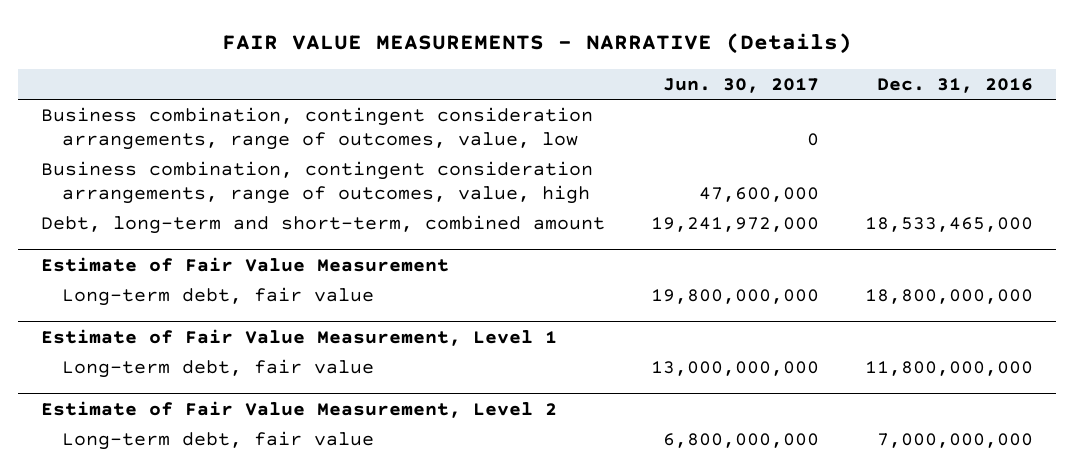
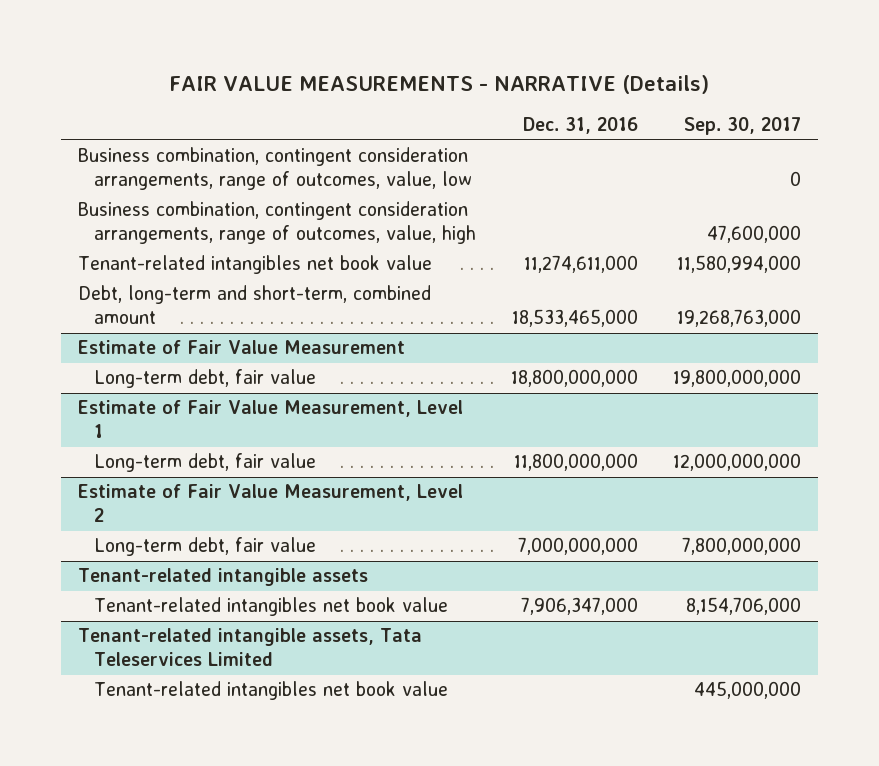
[662,77,819,93] Jun. 30, 2017 -> none
none -> [683,117,801,136] Sep. 30, 2017
none -> [78,255,433,275] Tenant-related intangibles net book value
none -> [78,568,369,587] Tenant-related intangible assets
none -> [94,597,449,617] Tenant-related intangibles net book value
none -> [78,628,423,667] Tenant-related intangible assets, Tata Teleservices Limited
none -> [94,681,449,701] Tenant-related intangibles net book value

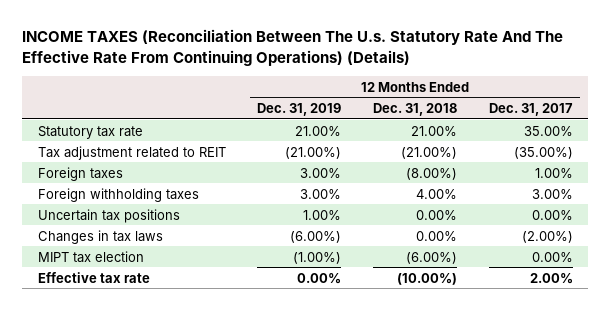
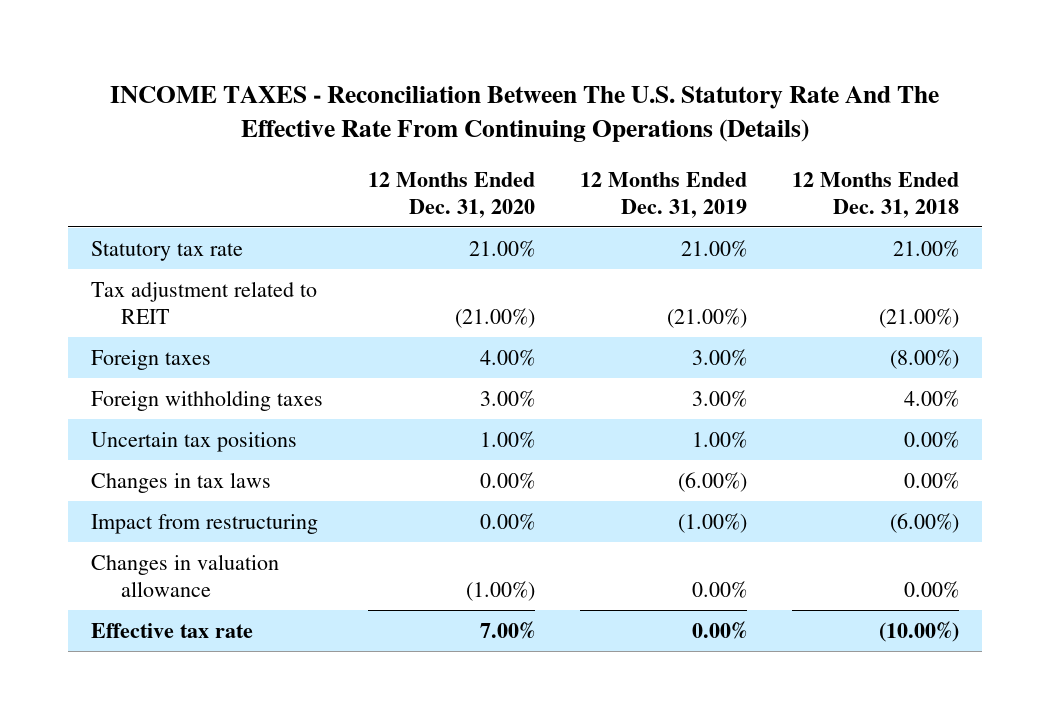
[22,29,564,66] INCOME TAXES (Reconciliation Between The U.s. Statutory Rate And The Effective Rate From Continuing Operations) (Details) -> [109,85,939,142] INCOME TAXES - Reconciliation Between The U.S. Statutory Rate And The Effective Rate From Continuing Operations (Details)
[488,102,573,116] Dec. 31, 2017 -> none
none -> [367,171,535,218] 12 Months Ended Dec. 31, 2020
[37,250,144,263] MIPT tax election -> [90,513,318,534] Impact from restructuring
none -> [90,553,279,597] Changes in valuation allowance

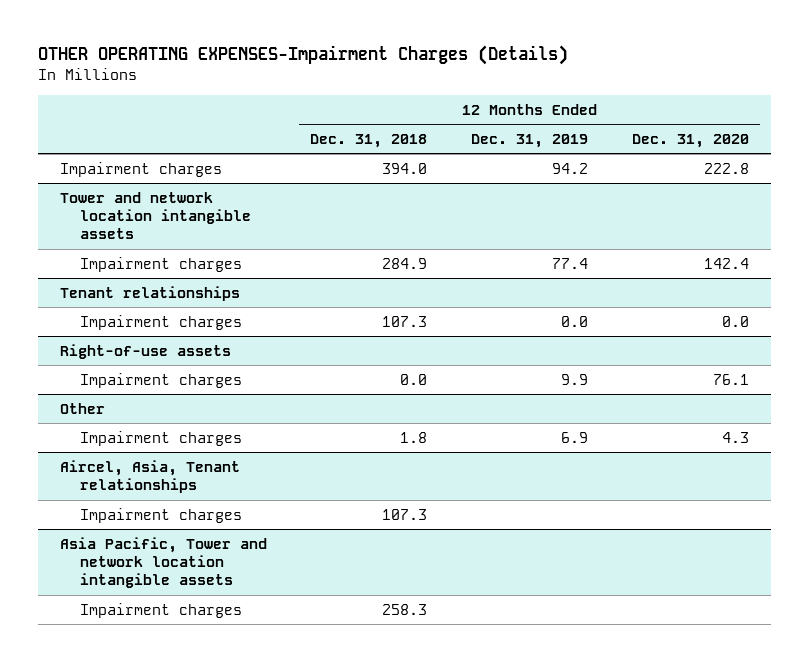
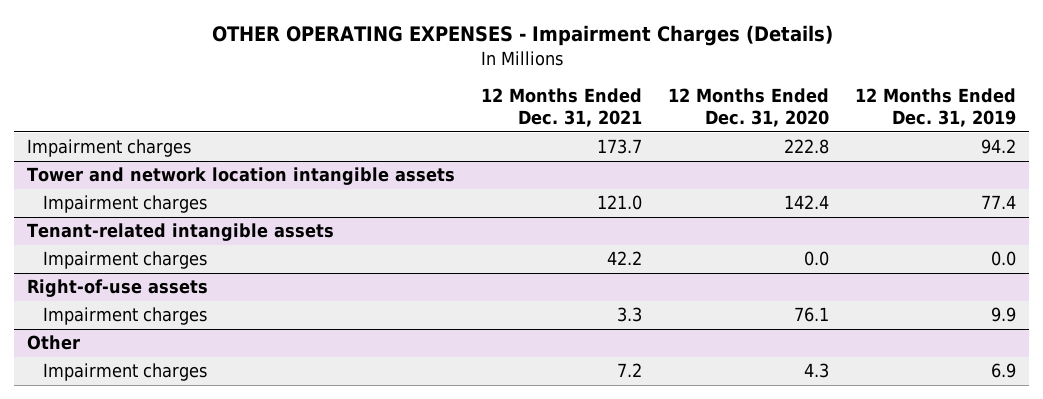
[37,45,568,66] OTHER OPERATING EXPENSES-Impairment Charges (Details) -> [211,25,833,47] OTHER OPERATING EXPENSES - Impairment Charges (Details)
[310,133,428,148] Dec. 31, 2018 -> none
none -> [481,88,643,127] 12 Months Ended Dec. 31, 2021
[59,285,240,301] Tenant relationships -> [27,223,335,242] Tenant-related intangible assets
[59,459,240,494] Aircel, Asia, Tenant relationships -> none
[79,507,242,523] Impairment charges -> none
[59,536,267,589] Asia Pacific, Tower and network location intangible assets -> none
[79,602,242,618] Impairment charges -> none

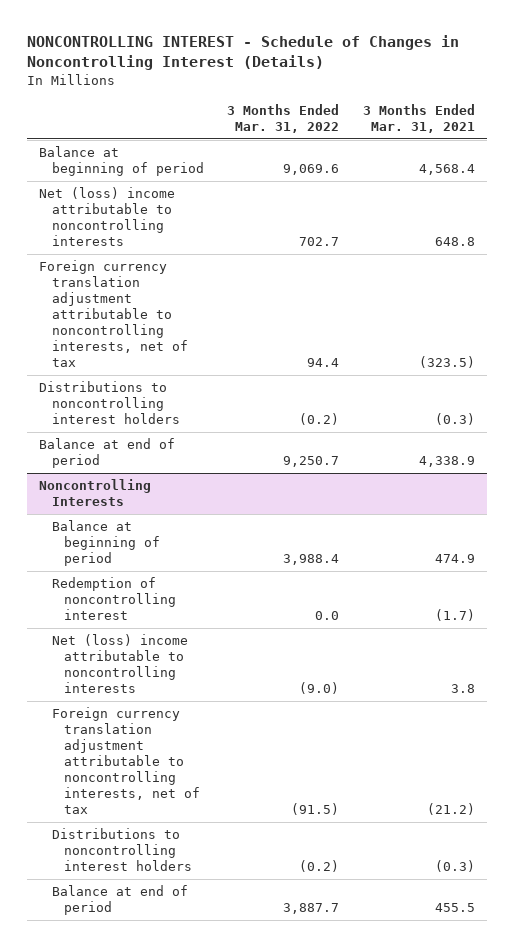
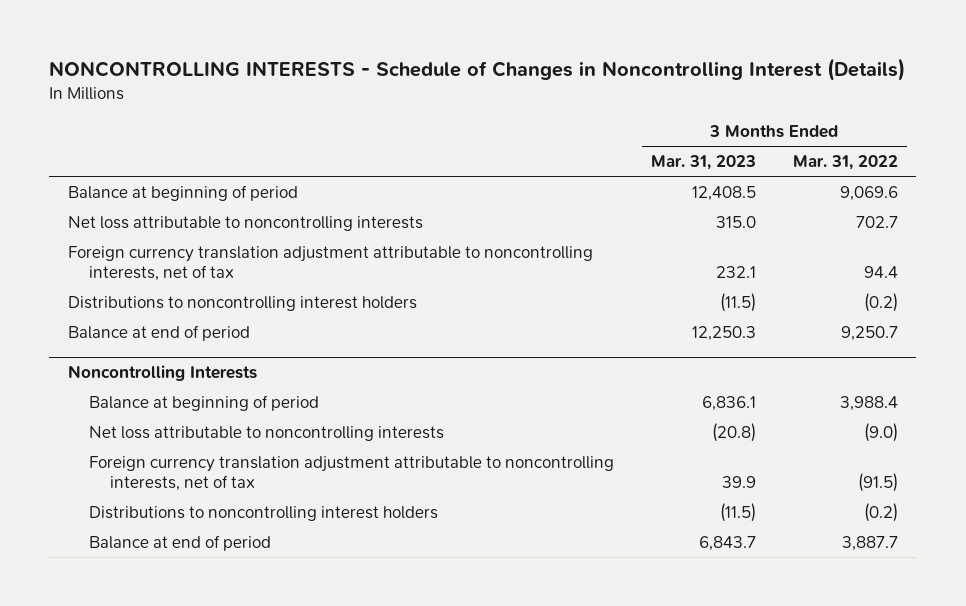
[27,35,460,71] NONCONTROLLING INTEREST - Schedule of Changes in Noncontrolling Interest (Details) -> [49,57,906,81] NONCONTROLLING INTERESTS - Schedule of Changes in Noncontrolling Interest (Details)
[363,103,476,133] 3 Months Ended Mar. 31, 2021 -> none
none -> [650,155,756,171] Mar. 31, 2023
[39,187,176,247] Net (loss) income attributable to noncontrolling interests -> [67,215,423,231] Net loss attributable to noncontrolling interests
[51,577,176,621] Redemption of noncontrolling interest -> none
[51,634,188,694] Net (loss) income attributable to noncontrolling interests -> [88,425,444,441] Net loss attributable to noncontrolling interests

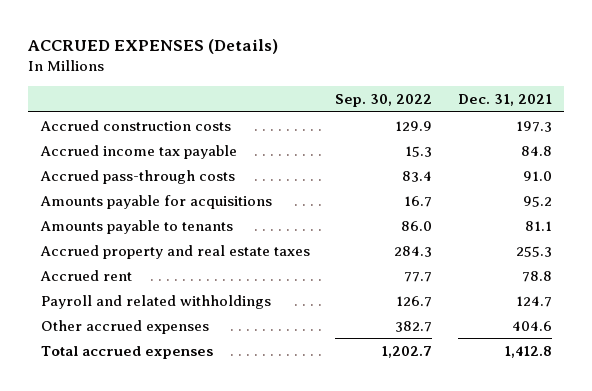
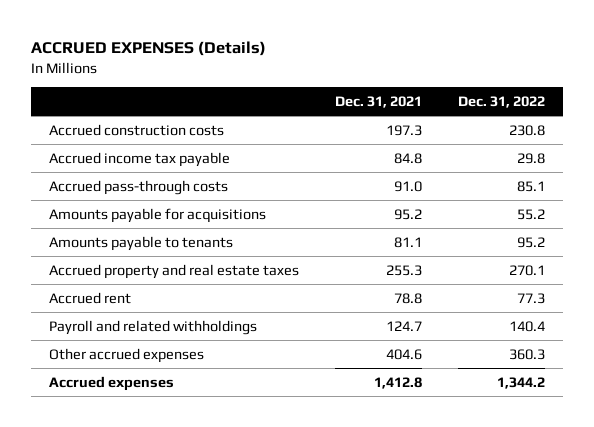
[335,93,433,107] Sep. 30, 2022 -> none
none -> [458,96,546,109] Dec. 31, 2022
[40,345,213,359] Total accrued expenses -> [49,375,175,391] Accrued expenses

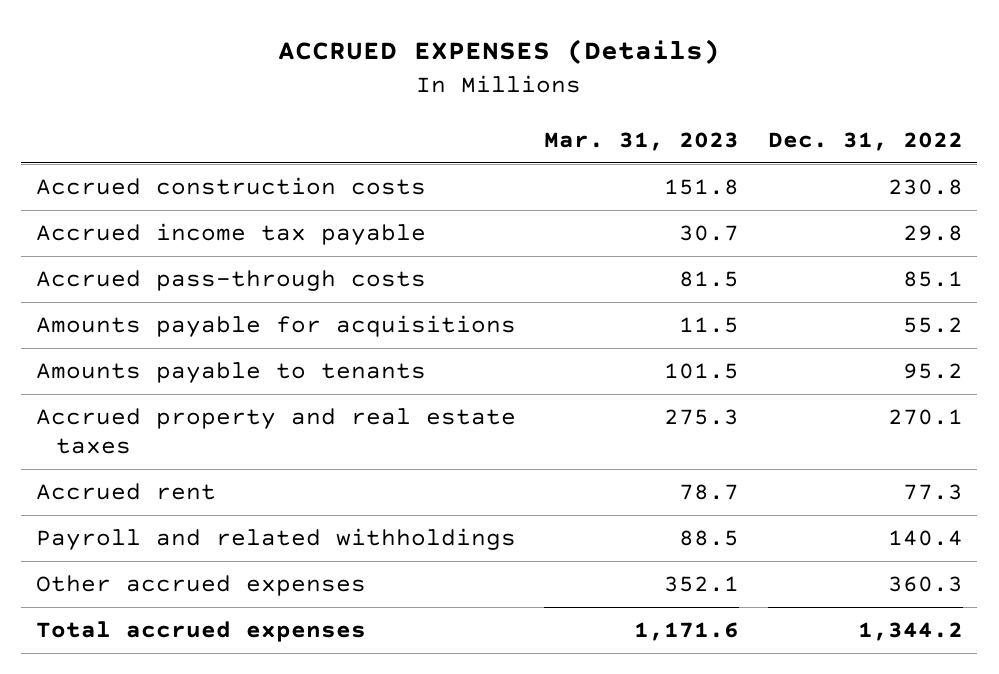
[335,96,423,109] Dec. 31, 2021 -> none
none -> [544,131,740,151] Mar. 31, 2023
[49,375,175,391] Accrued expenses -> [35,621,366,643] Total accrued expenses

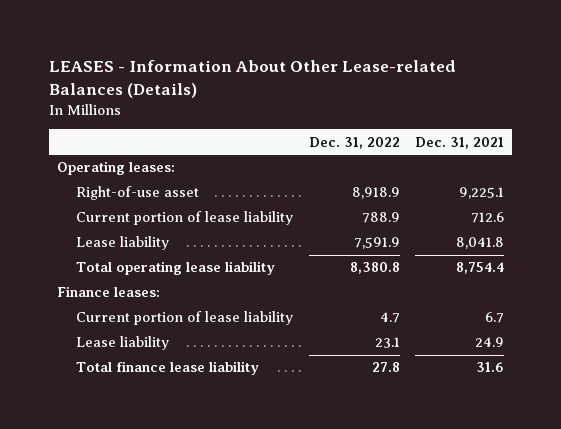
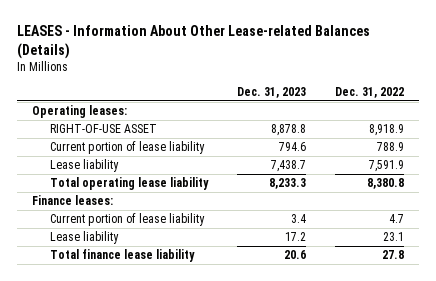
[415,136,505,149] Dec. 31, 2021 -> none
none -> [237,87,307,99] Dec. 31, 2023
[76,186,200,201] Right-of-use asset -> [49,124,157,134] RIGHT-OF-USE ASSET

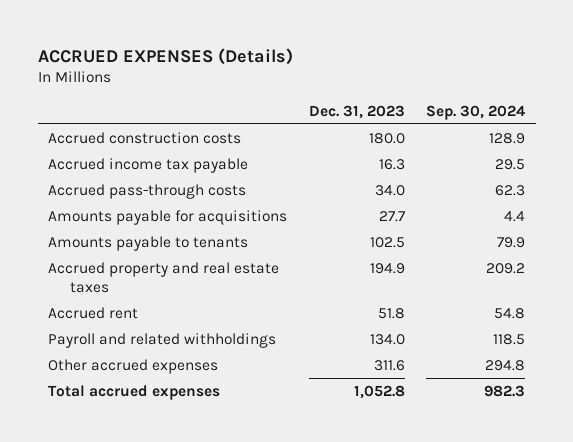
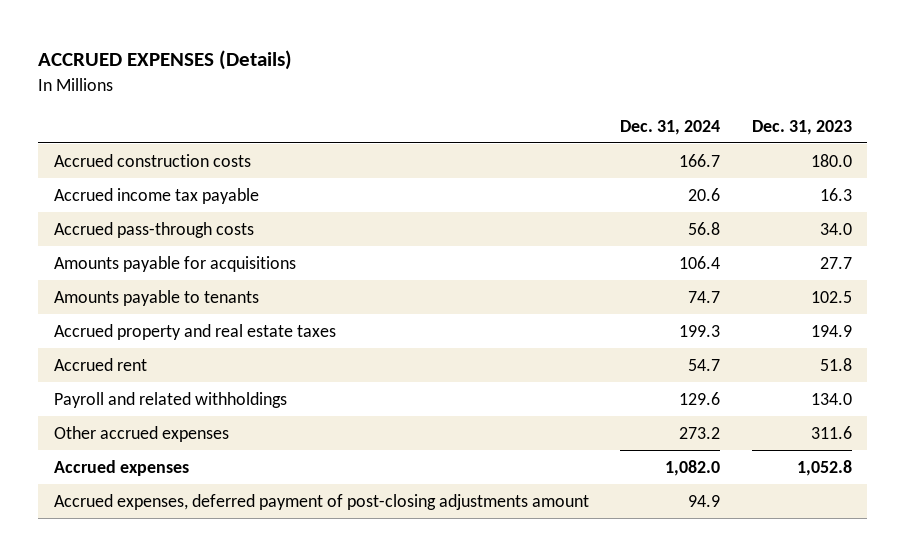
[425,104,525,120] Sep. 30, 2024 -> none
none -> [620,119,721,135] Dec. 31, 2024
[48,384,221,400] Total accrued expenses -> [53,459,189,476] Accrued expenses
none -> [53,493,589,510] Accrued expenses, deferred payment of post-closing adjustments amount

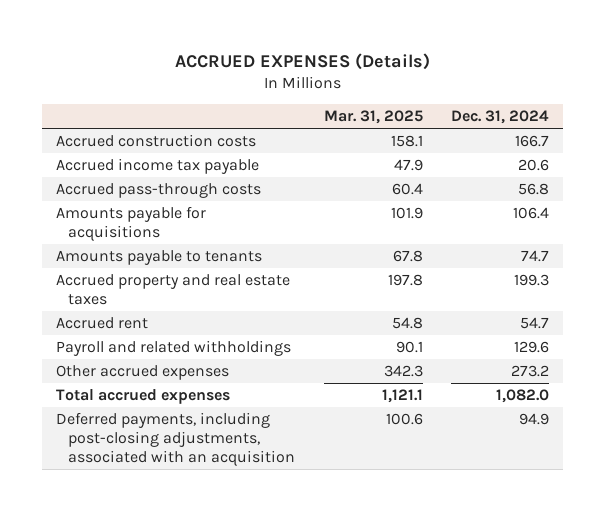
[751,119,852,135] Dec. 31, 2023 -> none
none -> [323,109,423,124] Mar. 31, 2025
[53,459,189,476] Accrued expenses -> [56,389,231,405] Total accrued expenses
[53,493,589,510] Accrued expenses, deferred payment of post-closing adjustments amount -> [56,412,296,466] Deferred payments, including post-closing adjustments, associated with an acquisition

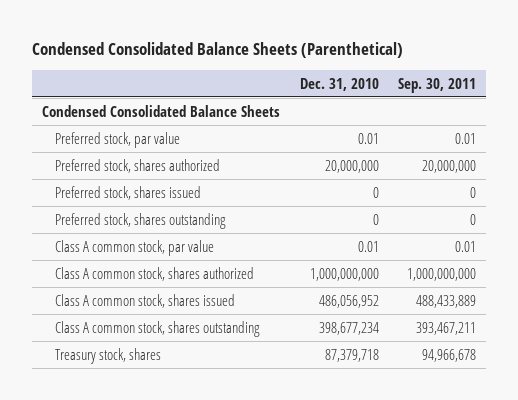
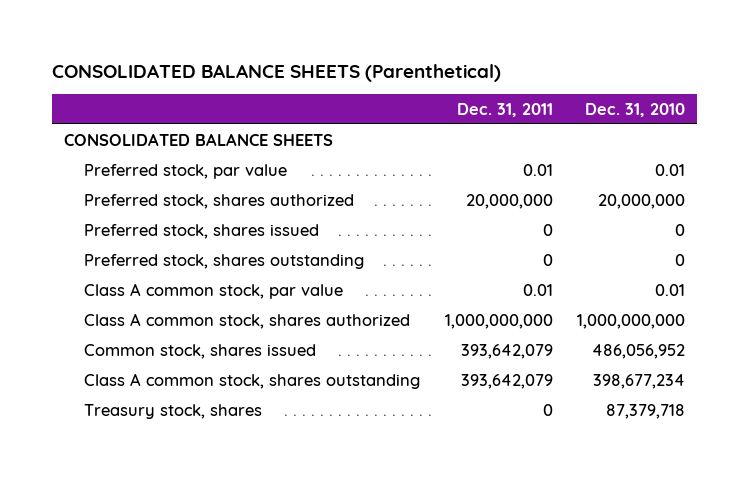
[32,42,404,59] Condensed Consolidated Balance Sheets (Parenthetical) -> [51,63,501,82] CONSOLIDATED BALANCE SHEETS (Parenthetical)
[398,77,477,93] Sep. 30, 2011 -> none
none -> [456,102,553,117] Dec. 31, 2011
[42,104,281,117] Condensed Consolidated Balance Sheets -> [64,132,334,146] CONSOLIDATED BALANCE SHEETS
[54,293,235,308] Class A common stock, shares issued -> [84,343,317,359] Common stock, shares issued

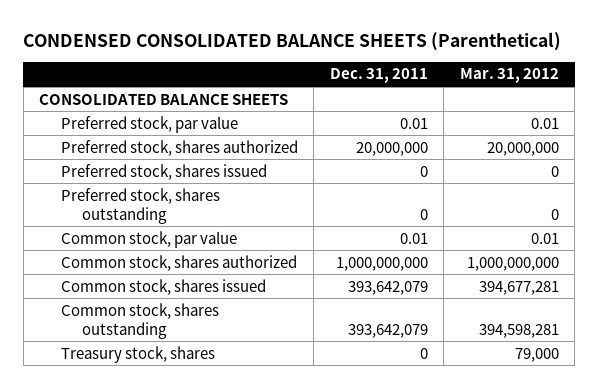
[51,63,501,82] CONSOLIDATED BALANCE SHEETS (Parenthetical) -> [23,31,562,51] CONDENSED CONSOLIDATED BALANCE SHEETS (Parenthetical)
[584,102,685,117] Dec. 31, 2010 -> none
none -> [459,68,559,84] Mar. 31, 2012
[84,282,344,299] Class A common stock, par value -> [60,230,237,248] Common stock, par value
[84,312,411,329] Class A common stock, shares authorized -> [60,254,297,271] Common stock, shares authorized
[84,372,421,389] Class A common stock, shares outstanding -> [60,302,219,339] Common stock, shares outstanding

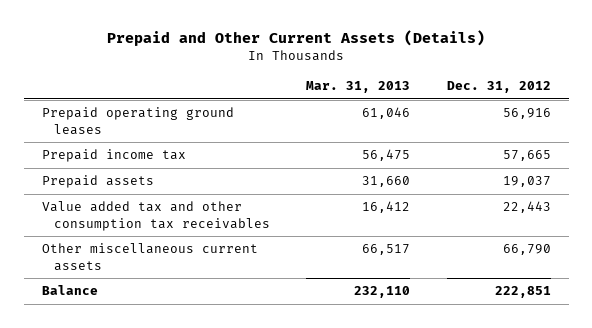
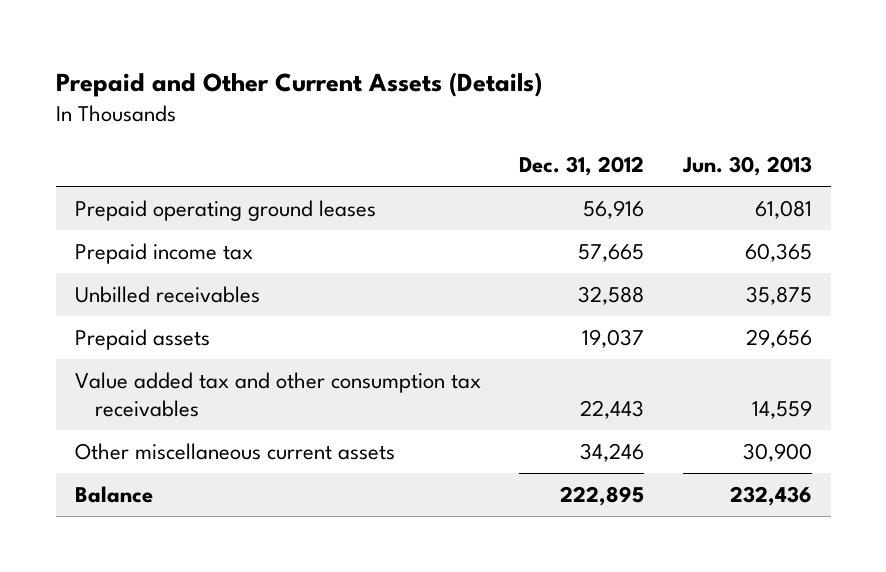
[306,81,411,94] Mar. 31, 2013 -> none
none -> [681,156,812,177] Jun. 30, 2013
none -> [74,285,260,303] Unbilled receivables
[502,244,551,256] 66,790 -> [580,442,645,462] 34,246
[494,286,551,299] 222,851 -> [560,485,645,506] 222,895

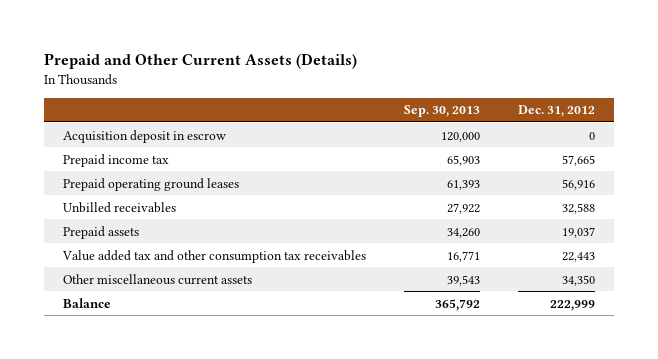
[681,156,812,177] Jun. 30, 2013 -> none
none -> [403,105,480,118] Sep. 30, 2013
none -> [62,129,226,143] Acquisition deposit in escrow
[74,199,376,221] Prepaid operating ground leases -> [62,177,239,191] Prepaid operating ground leases
[580,442,645,462] 34,246 -> [561,274,595,286] 34,350
[560,485,645,506] 222,895 -> [549,299,595,311] 222,999

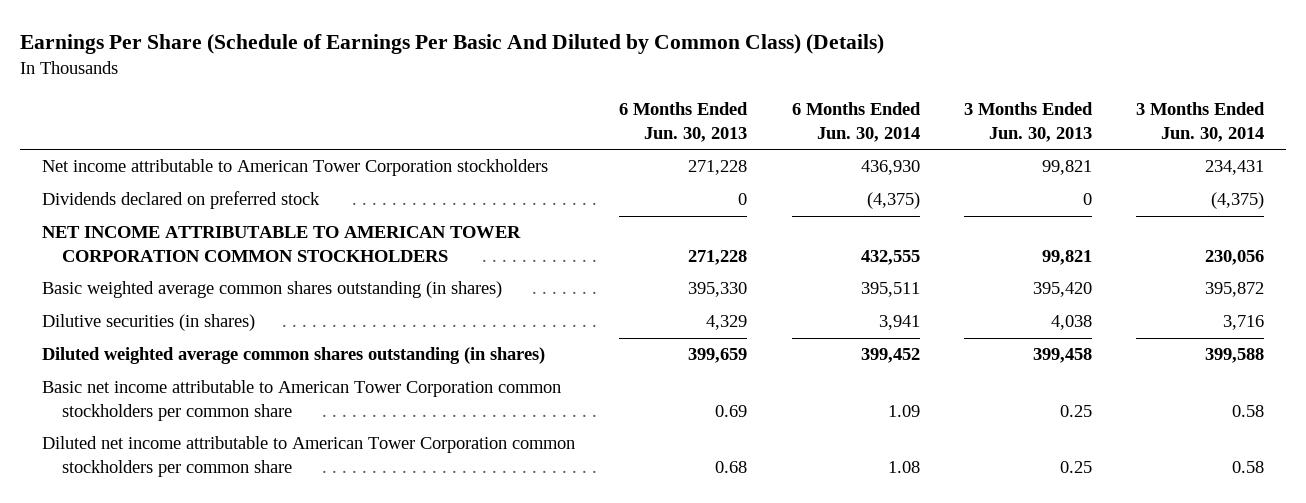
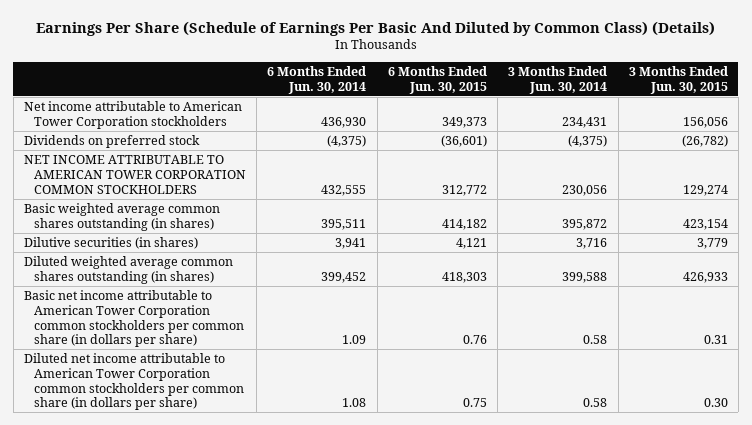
[619,102,749,143] 6 Months Ended Jun. 30, 2013 -> none
[963,102,1093,143] 3 Months Ended Jun. 30, 2013 -> none
none -> [387,65,487,94] 6 Months Ended Jun. 30, 2015
none -> [628,65,728,94] 3 Months Ended Jun. 30, 2015
[42,191,321,210] Dividends declared on preferred stock -> [23,134,200,148] Dividends on preferred stock
[42,380,562,422] Basic net income attributable to American Tower Corporation common stockholders per common share -> [23,289,245,348] Basic net income attributable to American Tower Corporation common stockholders per common share (in dollars per share)
[42,436,576,478] Diluted net income attributable to American Tower Corporation common stockholders per common share -> [23,352,245,411] Diluted net income attributable to American Tower Corporation common stockholders per common share (in dollars per share)

